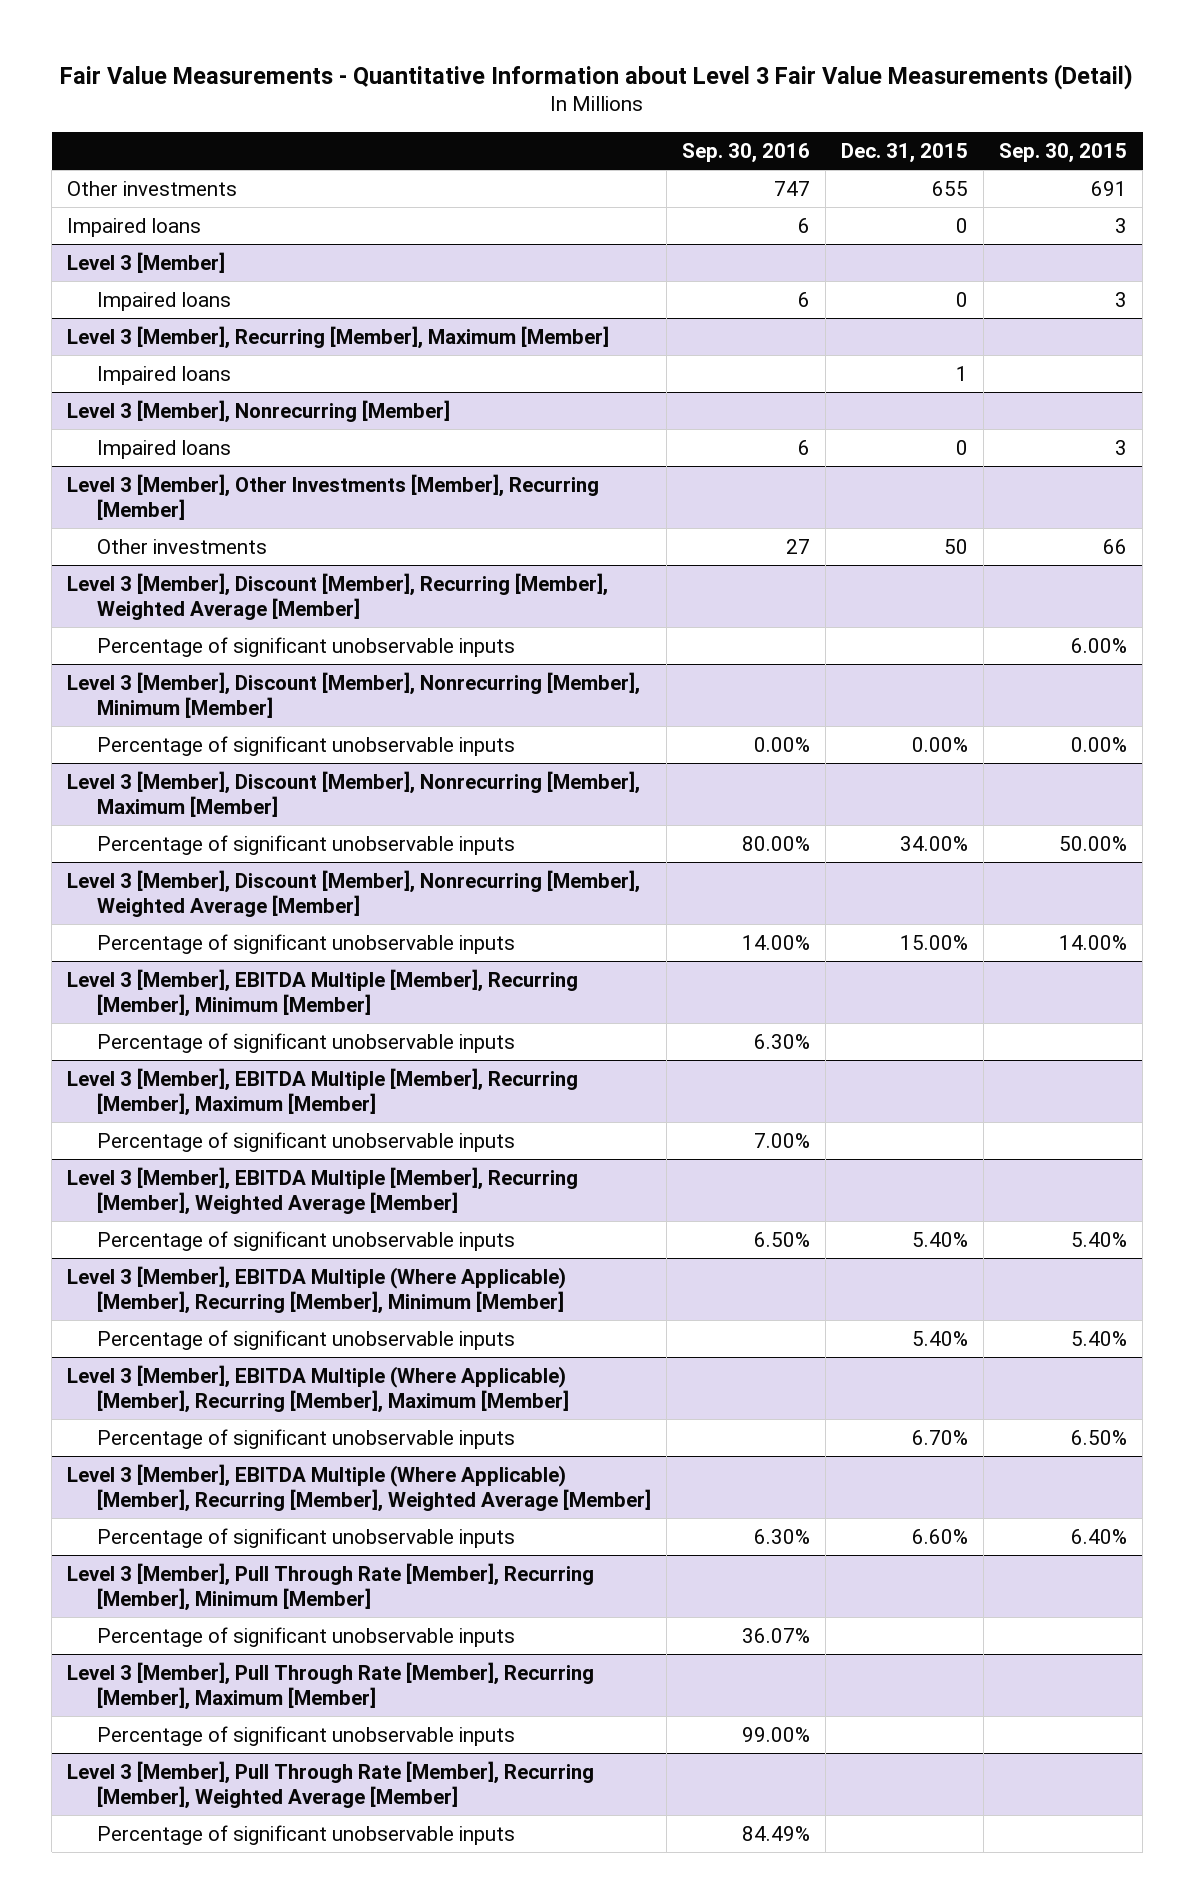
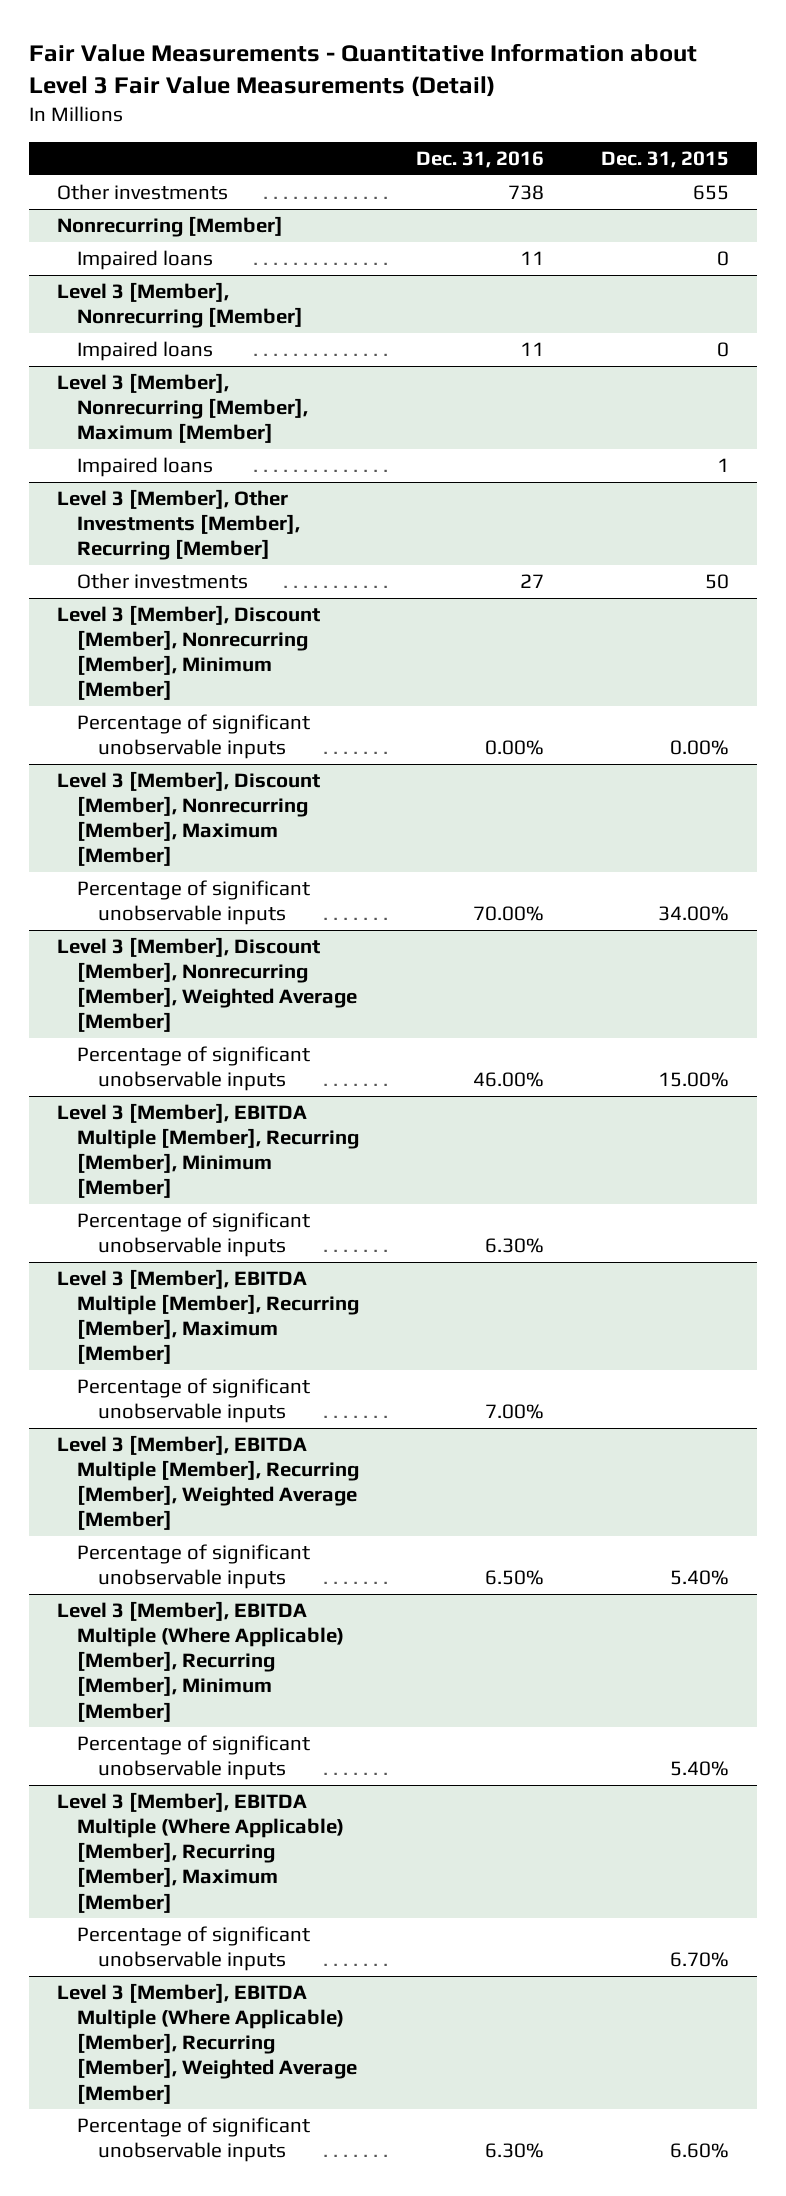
[682,142,811,163] Sep. 30, 2016 -> none
[999,142,1128,163] Sep. 30, 2015 -> none
none -> [416,150,545,168] Dec. 31, 2016
[67,218,202,238] Impaired loans -> none
[67,252,226,274] Level 3 [Member] -> none
none -> [57,216,284,238] Nonrecurring [Member]
[67,326,610,350] Level 3 [Member], Recurring [Member], Maximum [Member] -> none
[96,366,231,386] Impaired loans -> none
none -> [57,373,309,444] Level 3 [Member], Nonrecurring [Member], Maximum [Member]
none -> [77,457,214,478] Impaired loans
[67,573,609,620] Level 3 [Member], Discount [Member], Recurring [Member], Weighted Average [Member] -> none
[96,637,515,658] Percentage of significant unobservable inputs -> none
[67,1563,595,1611] Level 3 [Member], Pull Through Rate [Member], Recurring [Member], Minimum [Member] -> none
[96,1627,515,1648] Percentage of significant unobservable inputs -> none
[67,1662,595,1710] Level 3 [Member], Pull Through Rate [Member], Recurring [Member], Maximum [Member] -> none
[96,1726,515,1747] Percentage of significant unobservable inputs -> none
[67,1761,595,1809] Level 3 [Member], Pull Through Rate [Member], Recurring [Member], Weighted Average [Member] -> none
[96,1825,515,1846] Percentage of significant unobservable inputs -> none

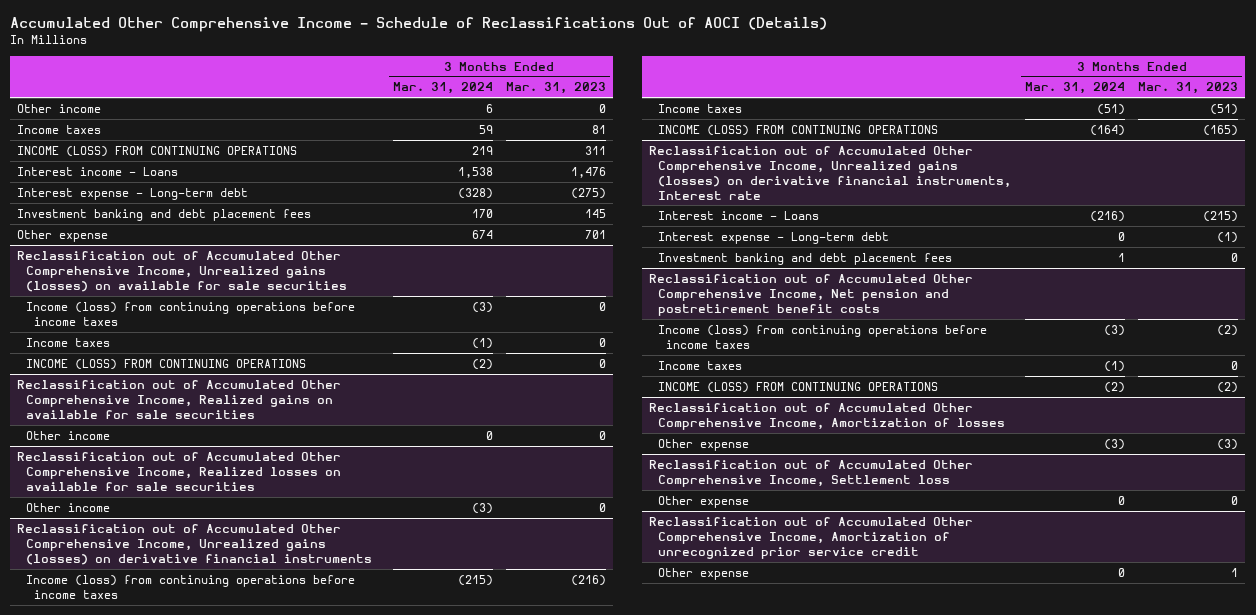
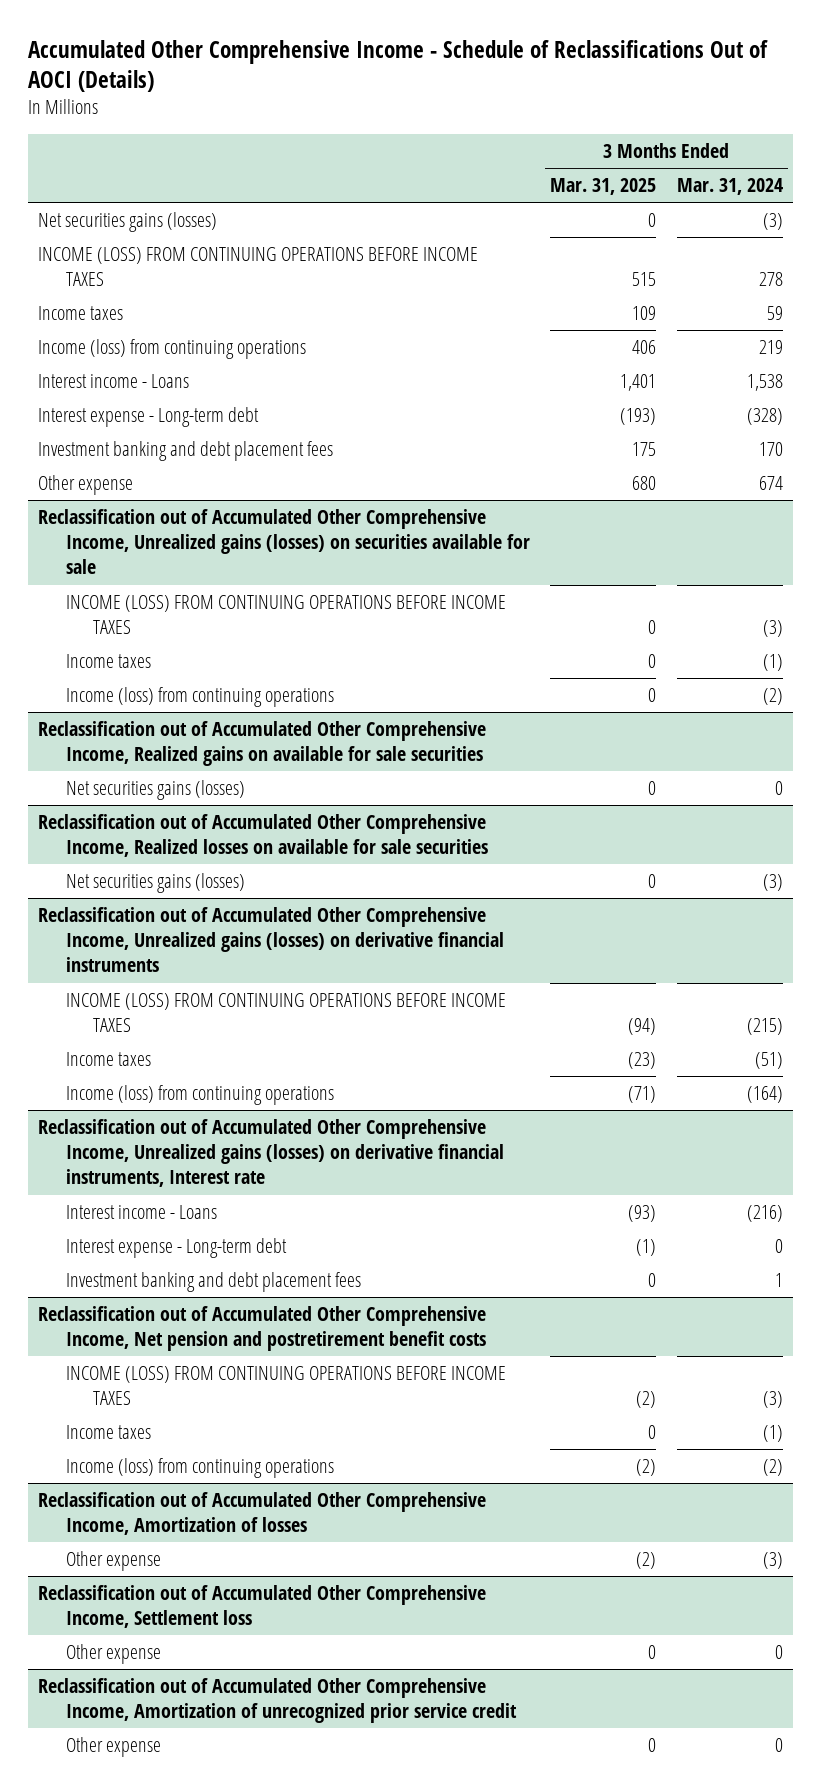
[506,82,607,95] Mar. 31, 2023 -> none
none -> [550,178,657,196] Mar. 31, 2025
[17,103,102,113] Other income -> none
none -> [37,212,217,233] Net securities gains (losses)
none -> [37,247,478,287] INCOME (LOSS) FROM CONTINUING OPERATIONS BEFORE INCOME TAXES
[17,145,298,157] INCOME (LOSS) FROM CONTINUING OPERATIONS -> [37,339,306,360] Income (loss) from continuing operations
[17,250,347,292] Reclassification out of Accumulated Other Comprehensive Income, Unrealized gains (losses) on available for sale securities -> [37,509,530,575] Reclassification out of Accumulated Other Comprehensive Income, Unrealized gains (losses) on securities available for sale
[25,301,355,326] Income (loss) from continuing operations before income taxes -> [65,595,506,635] INCOME (LOSS) FROM CONTINUING OPERATIONS BEFORE INCOME TAXES
[25,358,306,370] INCOME (LOSS) FROM CONTINUING OPERATIONS -> [65,687,334,708] Income (loss) from continuing operations
[25,430,110,440] Other income -> none
none -> [65,780,245,801] Net securities gains (losses)
[25,502,110,512] Other income -> none
none -> [65,873,245,894] Net securities gains (losses)
[25,574,355,599] Income (loss) from continuing operations before income taxes -> [65,993,506,1033] INCOME (LOSS) FROM CONTINUING OPERATIONS BEFORE INCOME TAXES
[657,124,938,136] INCOME (LOSS) FROM CONTINUING OPERATIONS -> [65,1085,334,1106] Income (loss) from continuing operations
[657,324,987,349] Income (loss) from continuing operations before income taxes -> [65,1366,506,1406] INCOME (LOSS) FROM CONTINUING OPERATIONS BEFORE INCOME TAXES
[657,381,938,393] INCOME (LOSS) FROM CONTINUING OPERATIONS -> [65,1458,334,1479] Income (loss) from continuing operations

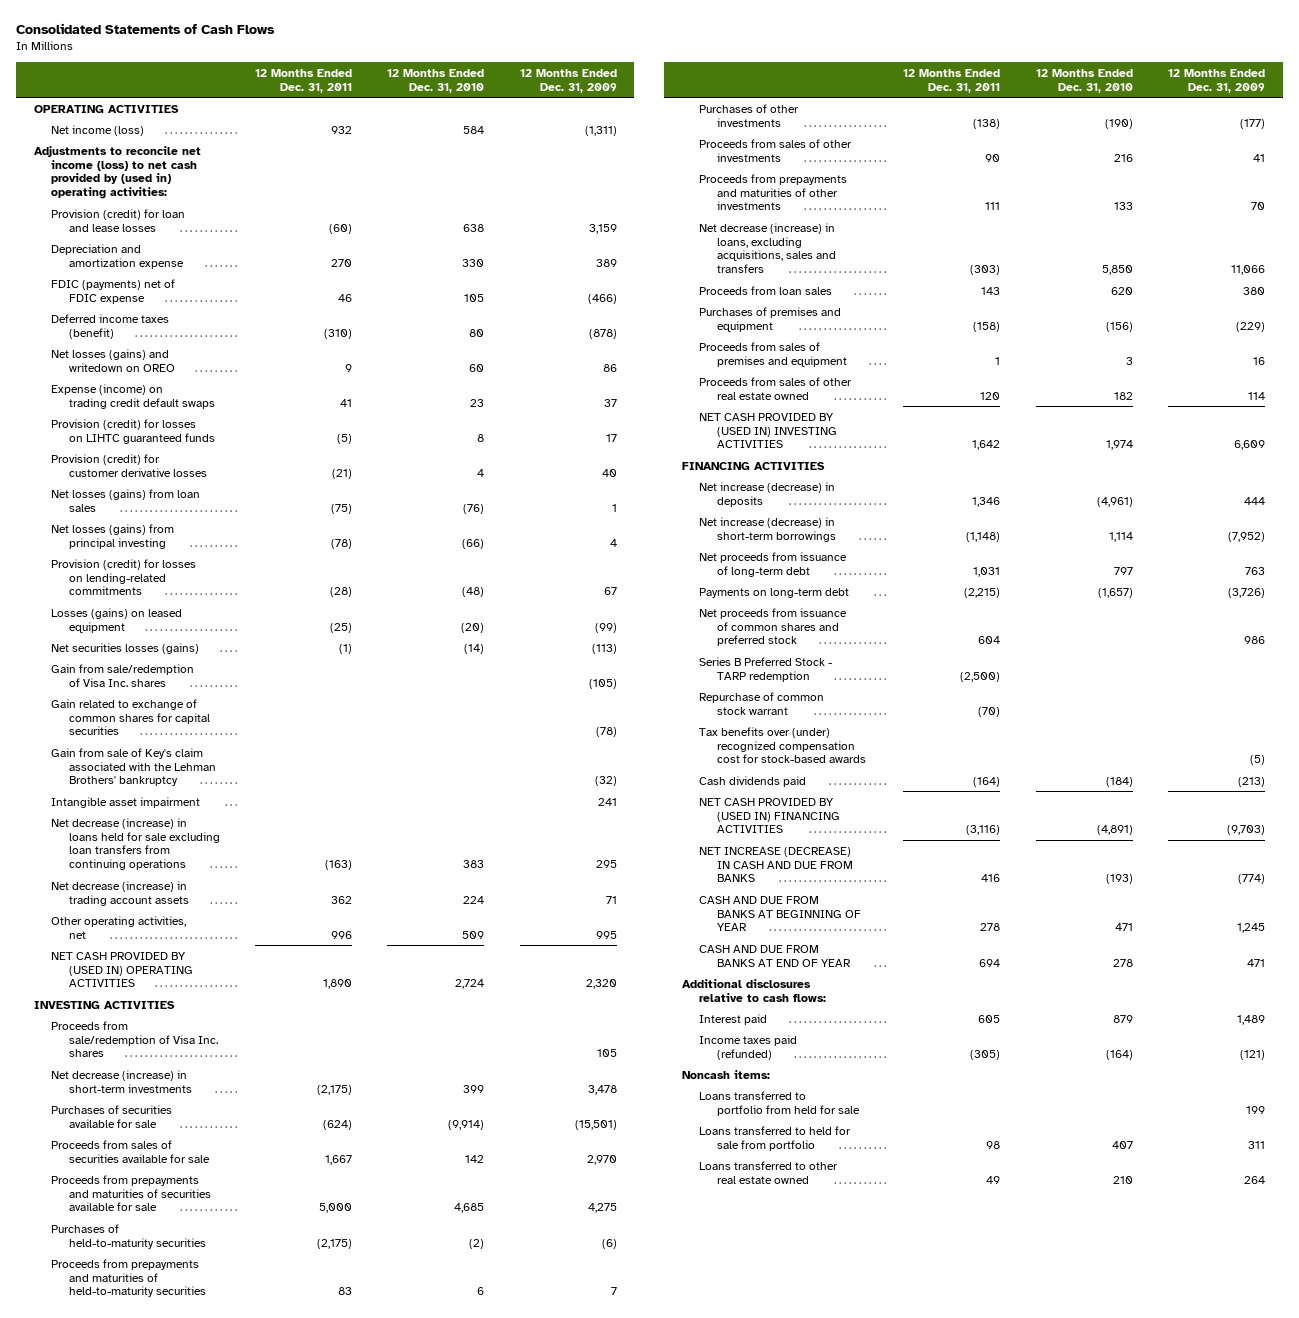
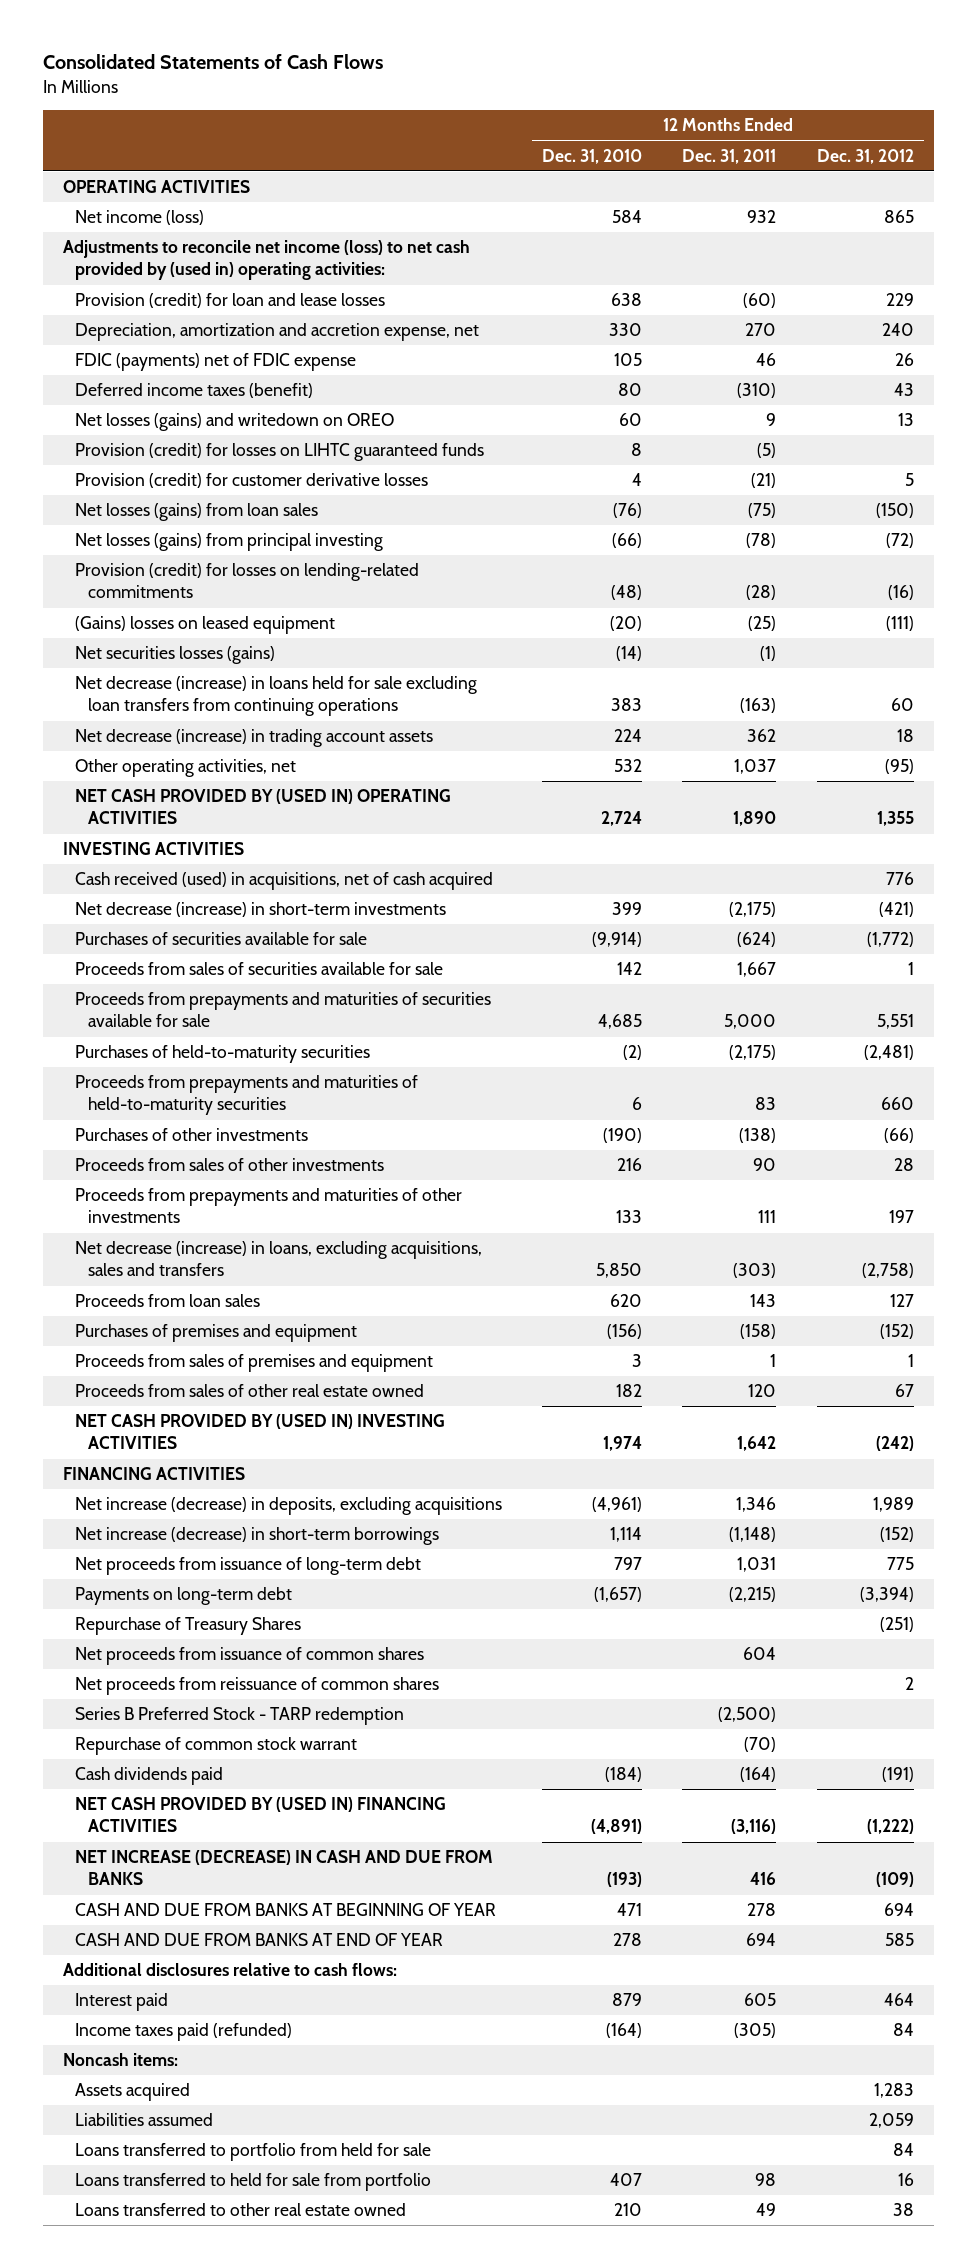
[519,68,617,93] 12 Months Ended Dec. 31, 2009 -> none
none -> [816,148,914,164] Dec. 31, 2012
[51,243,184,269] Depreciation and amortization expense -> [75,323,480,342] Depreciation, amortization and accretion expense, net
[51,383,215,409] Expense (income) on trading credit default swaps -> none
[51,607,183,633] Losses (gains) on leased equipment -> [75,616,336,635] (Gains) losses on leased equipment
[51,663,195,687] Gain from sale/redemption of Visa Inc. shares -> none
[51,698,210,736] Gain related to exchange of common shares for capital securities -> none
[51,747,216,787] Gain from sale of Key's claim associated with the Lehman Brothers' bankruptcy -> none
[51,796,201,808] Intangible asset impairment -> none
[331,930,353,939] 996 -> [734,759,777,775] 1,037
[462,930,485,939] 509 -> [614,759,643,773] 532
[51,1020,218,1058] Proceeds from sale/redemption of Visa Inc. shares -> none
none -> [75,872,494,891] Cash received (used) in acquisitions, net of cash acquired
[699,481,836,507] Net increase (decrease) in deposits -> [75,1497,503,1516] Net increase (decrease) in deposits, excluding acquisitions
none -> [75,1617,302,1636] Repurchase of Treasury Shares
[699,607,848,647] Net proceeds from issuance of common shares and preferred stock -> [75,1647,425,1666] Net proceeds from issuance of common shares
none -> [75,1677,440,1696] Net proceeds from reissuance of common shares
[699,726,866,764] Tax benefits over (under) recognized compensation cost for stock-based awards -> none
none -> [75,2083,191,2102] Assets acquired
none -> [75,2113,214,2127] Liabilities assumed

